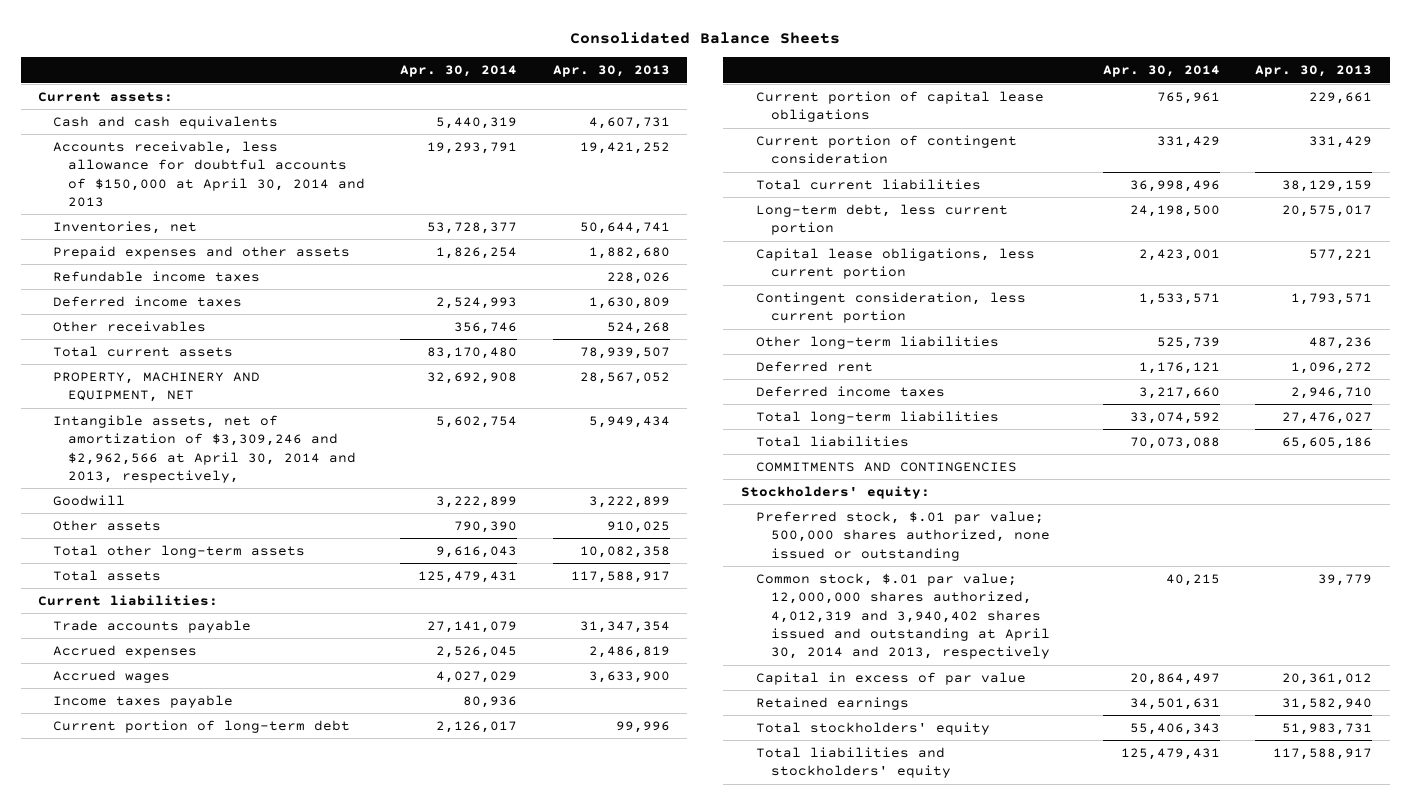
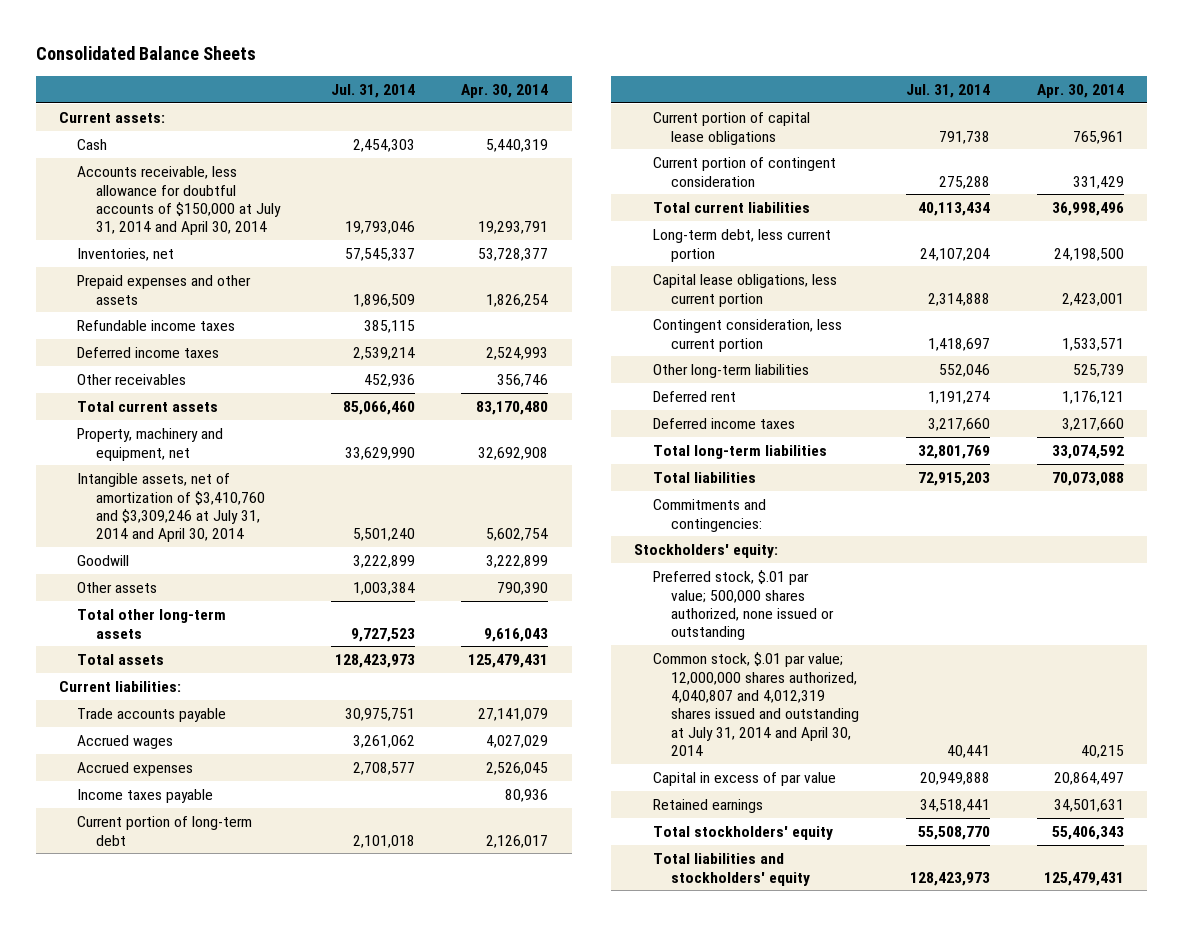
[552,65,670,78] Apr. 30, 2013 -> none
none -> [330,83,415,98] Jul. 31, 2014
[53,115,279,129] Cash and cash equivalents -> [77,139,108,151] Cash
[53,140,365,208] Accounts receivable, less allowance for doubtful accounts of $150,000 at April 30, 2014 and 2013 -> [77,166,282,236] Accounts receivable, less allowance for doubtful accounts of $150,000 at July 31, 2014 and April 30, 2014
[53,371,261,403] PROPERTY, MACHINERY AND EQUIPMENT, NET -> [77,428,224,461] Property, machinery and equipment, net
[53,414,356,484] Intangible assets, net of amortization of $3,309,246 and $2,962,566 at April 30, 2014 and 2013, respectively, -> [77,473,266,543] Intangible assets, net of amortization of $3,410,760 and $3,309,246 at July 31, 2014 and April 30, 2014
[53,644,198,658] Accrued expenses -> [77,762,194,777] Accrued expenses
[755,461,1017,472] COMMITMENTS AND CONTINGENCIES -> [652,499,766,532] Commitments and contingencies:
[755,572,1050,660] Common stock, $.01 par value; 12,000,000 shares authorized, 4,012,319 and 3,940,402 shares issued and outstanding at April 30, 2014 and 2013, respectively -> [652,652,860,757] Common stock, $.01 par value; 12,000,000 shares authorized, 4,040,807 and 4,012,319 shares issued and outstanding at July 31, 2014 and April 30, 2014

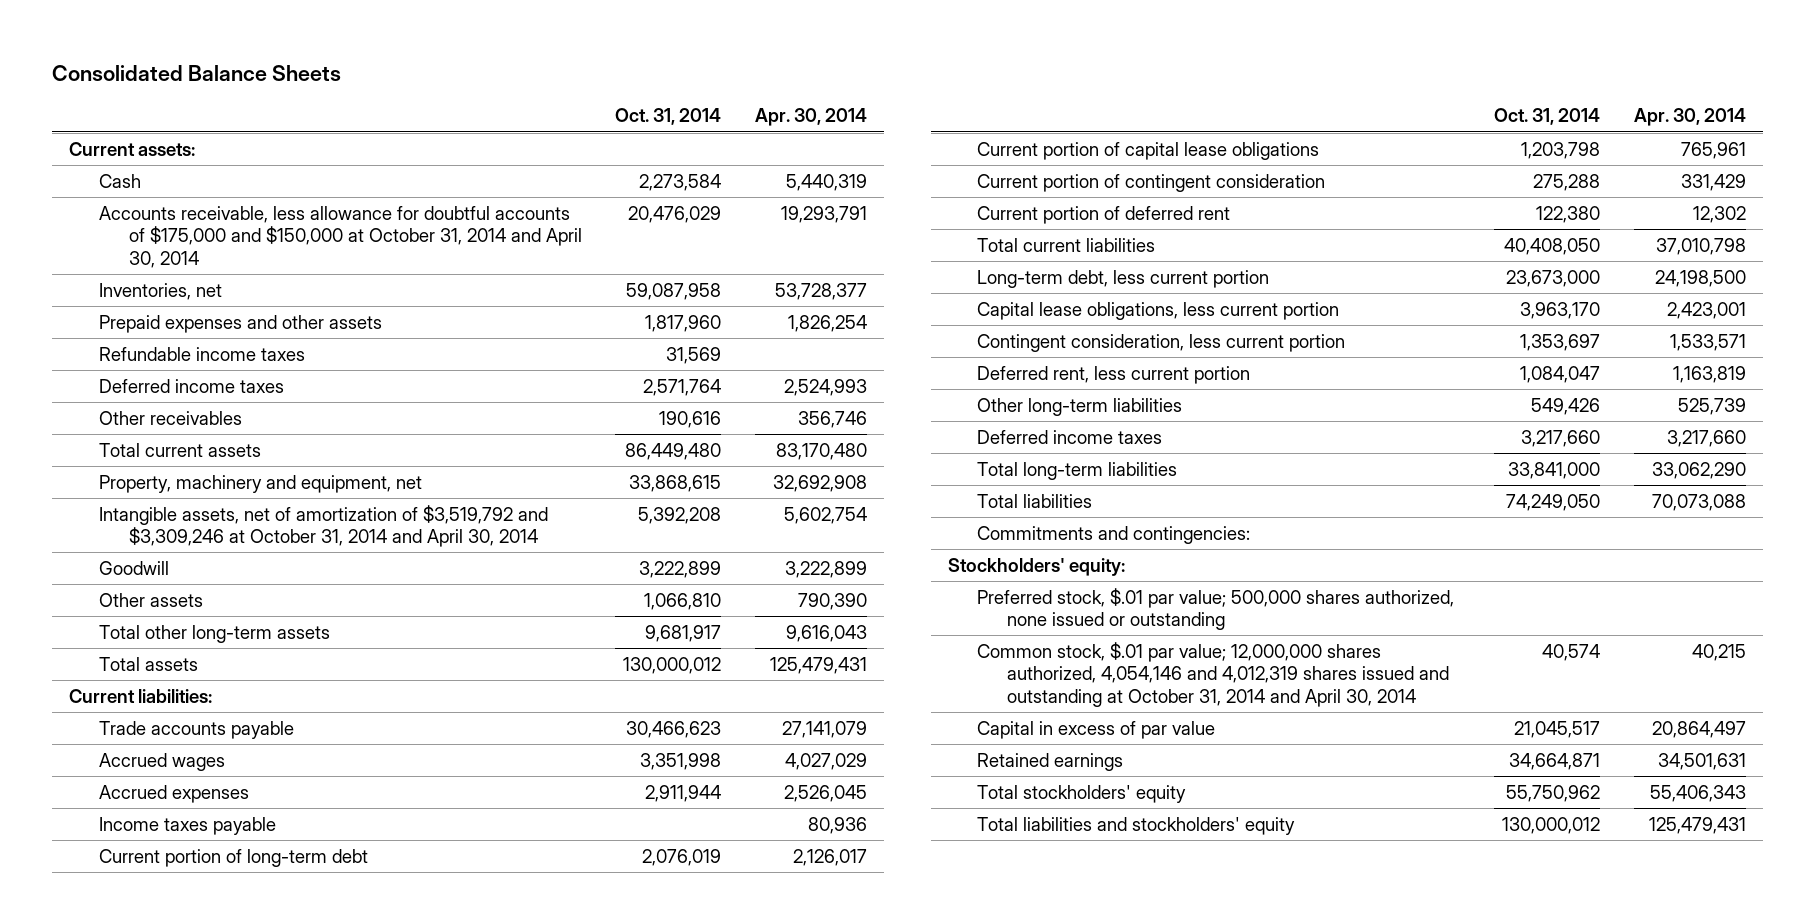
[330,83,415,98] Jul. 31, 2014 -> none
none -> [615,108,722,126] Oct. 31, 2014
[77,166,282,236] Accounts receivable, less allowance for doubtful accounts of $150,000 at July 31, 2014 and April 30, 2014 -> [98,205,582,268] Accounts receivable, less allowance for doubtful accounts of $175,000 and $150,000 at October 31, 2014 and April 30, 2014
[77,473,266,543] Intangible assets, net of amortization of $3,410,760 and $3,309,246 at July 31, 2014 and April 30, 2014 -> [98,504,548,548] Intangible assets, net of amortization of $3,519,792 and $3,309,246 at October 31, 2014 and April 30, 2014
none -> [977,205,1231,224] Current portion of deferred rent
[1051,202,1124,217] 36,998,496 -> [1655,237,1746,255] 37,010,798
none -> [977,365,1251,384] Deferred rent, less current portion
[652,391,736,403] Deferred rent -> none
[1051,445,1124,460] 33,074,592 -> [1651,461,1746,479] 33,062,290
[652,652,860,757] Common stock, $.01 par value; 12,000,000 shares authorized, 4,040,807 and 4,012,319 shares issued and outstanding at July 31, 2014 and April 30, 2014 -> [977,641,1449,707] Common stock, $.01 par value; 12,000,000 shares authorized, 4,054,146 and 4,012,319 shares issued and outstanding at October 31, 2014 and April 30, 2014

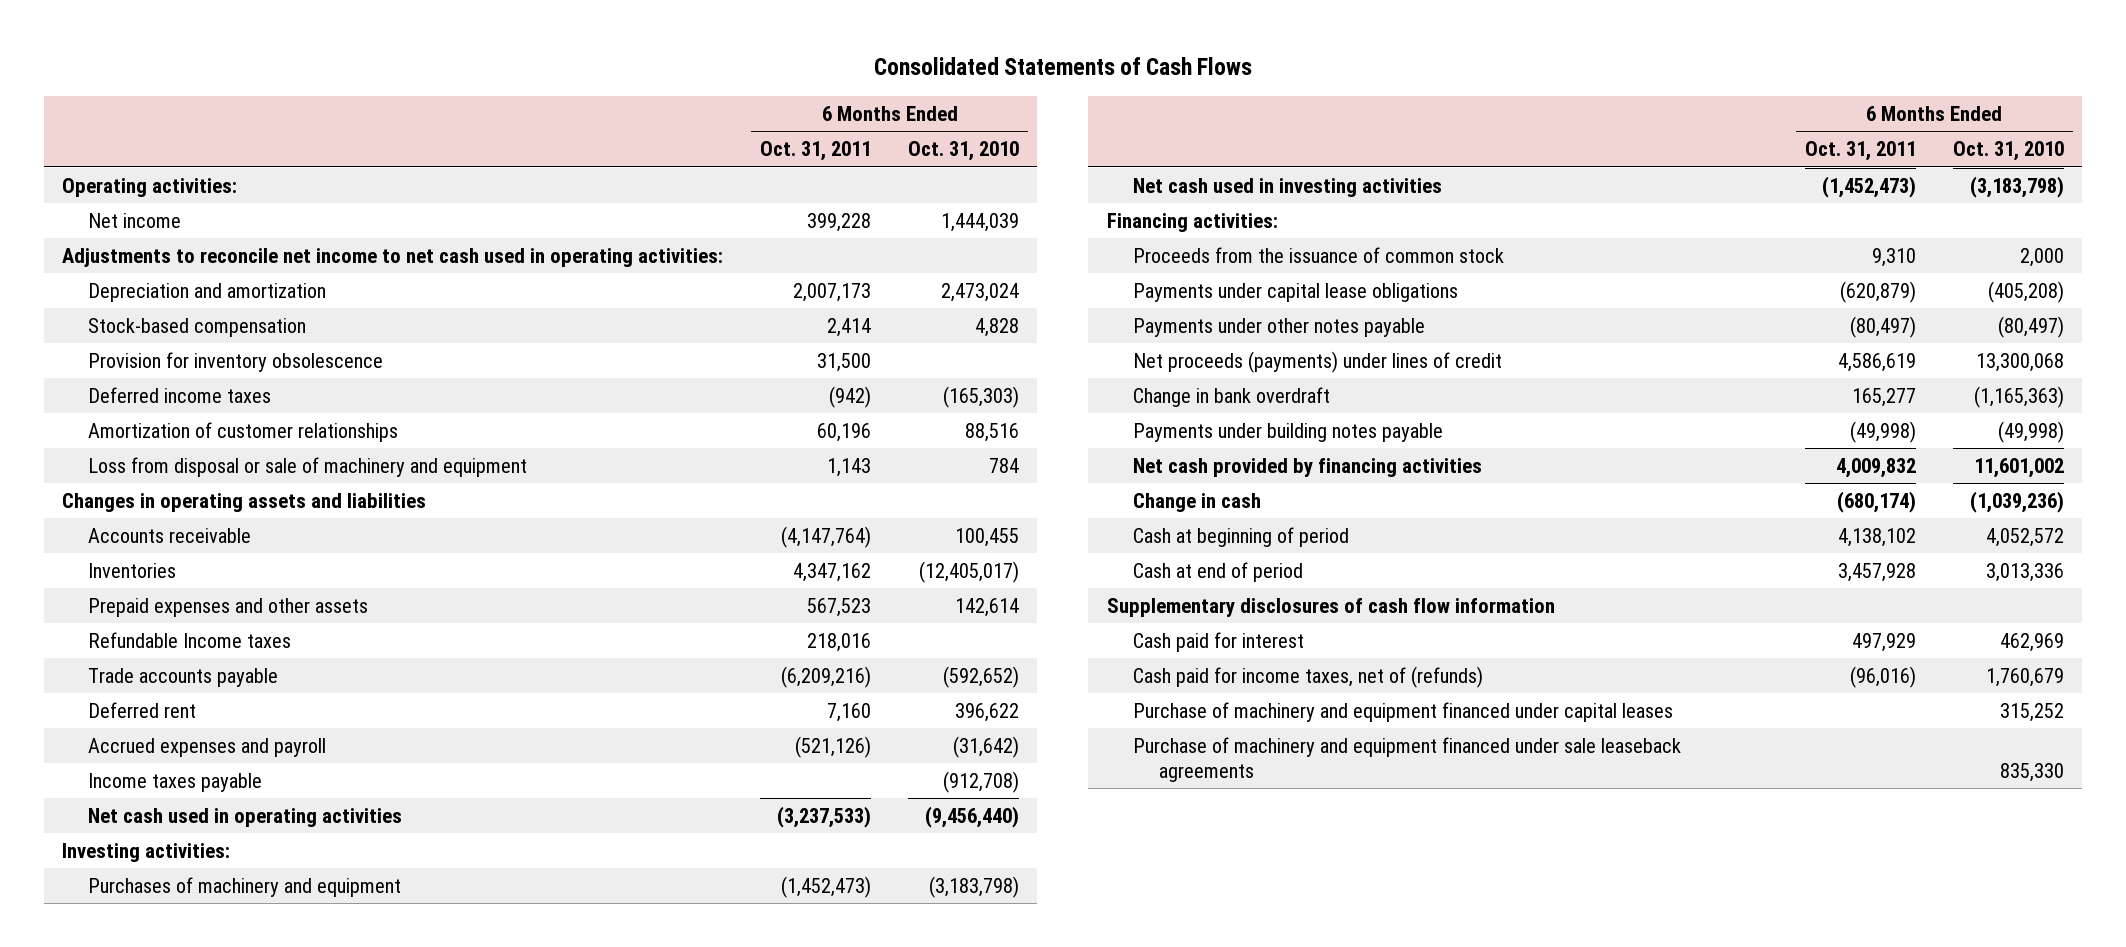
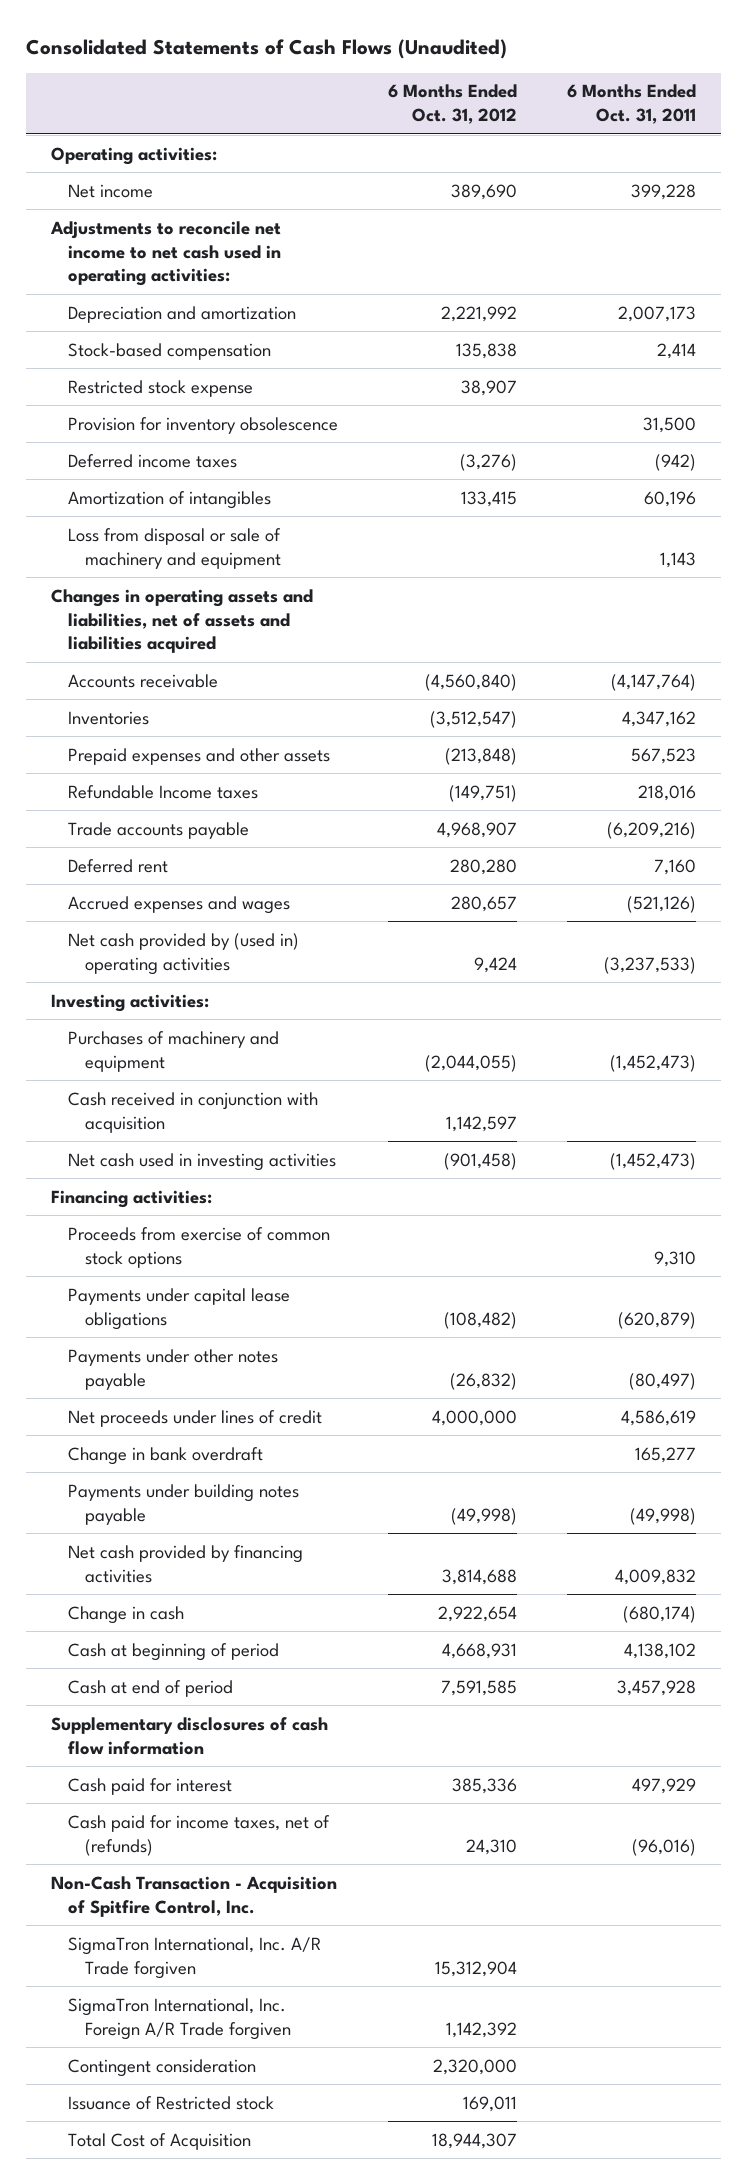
[873,57,1252,76] Consolidated Statements of Cash Flows -> [25,39,507,60] Consolidated Statements of Cash Flows (Unaudited)
[908,141,1020,162] Oct. 31, 2010 -> none
none -> [387,84,517,125] 6 Months Ended Oct. 31, 2012
none -> [67,379,253,397] Restricted stock expense
[88,421,399,442] Amortization of customer relationships -> [67,490,271,509] Amortization of intangibles
[62,492,427,512] Changes in operating assets and liabilities -> [50,588,313,654] Changes in operating assets and liabilities, net of assets and liabilities acquired
[88,772,263,792] Income taxes payable -> none
[88,737,327,757] Accrued expenses and payroll -> [67,895,290,914] Accrued expenses and wages
[88,807,403,827] Net cash used in operating activities -> [67,932,299,975] Net cash provided by (used in) operating activities
none -> [67,1091,318,1133] Cash received in conjunction with acquisition
[1132,246,1504,263] Proceeds from the issuance of common stock -> [67,1226,330,1268] Proceeds from exercise of common stock options
[1132,350,1502,373] Net proceeds (payments) under lines of credit -> [67,1409,322,1427] Net proceeds under lines of credit
[1132,701,1673,722] Purchase of machinery and equipment financed under capital leases -> none
[1132,736,1681,782] Purchase of machinery and equipment financed under sale leaseback agreements -> none
none -> [50,1875,337,1917] Non-Cash Transaction - Acquisition of Spitfire Control, Inc.
none -> [67,1936,321,1979] SigmaTron International, Inc. A/R Trade forgiven
none -> [67,1997,291,2040] SigmaTron International, Inc. Foreign A/R Trade forgiven
none -> [67,2058,256,2077] Contingent consideration
none -> [67,2095,274,2110] Issuance of Restricted stock
none -> [67,2132,251,2150] Total Cost of Acquisition

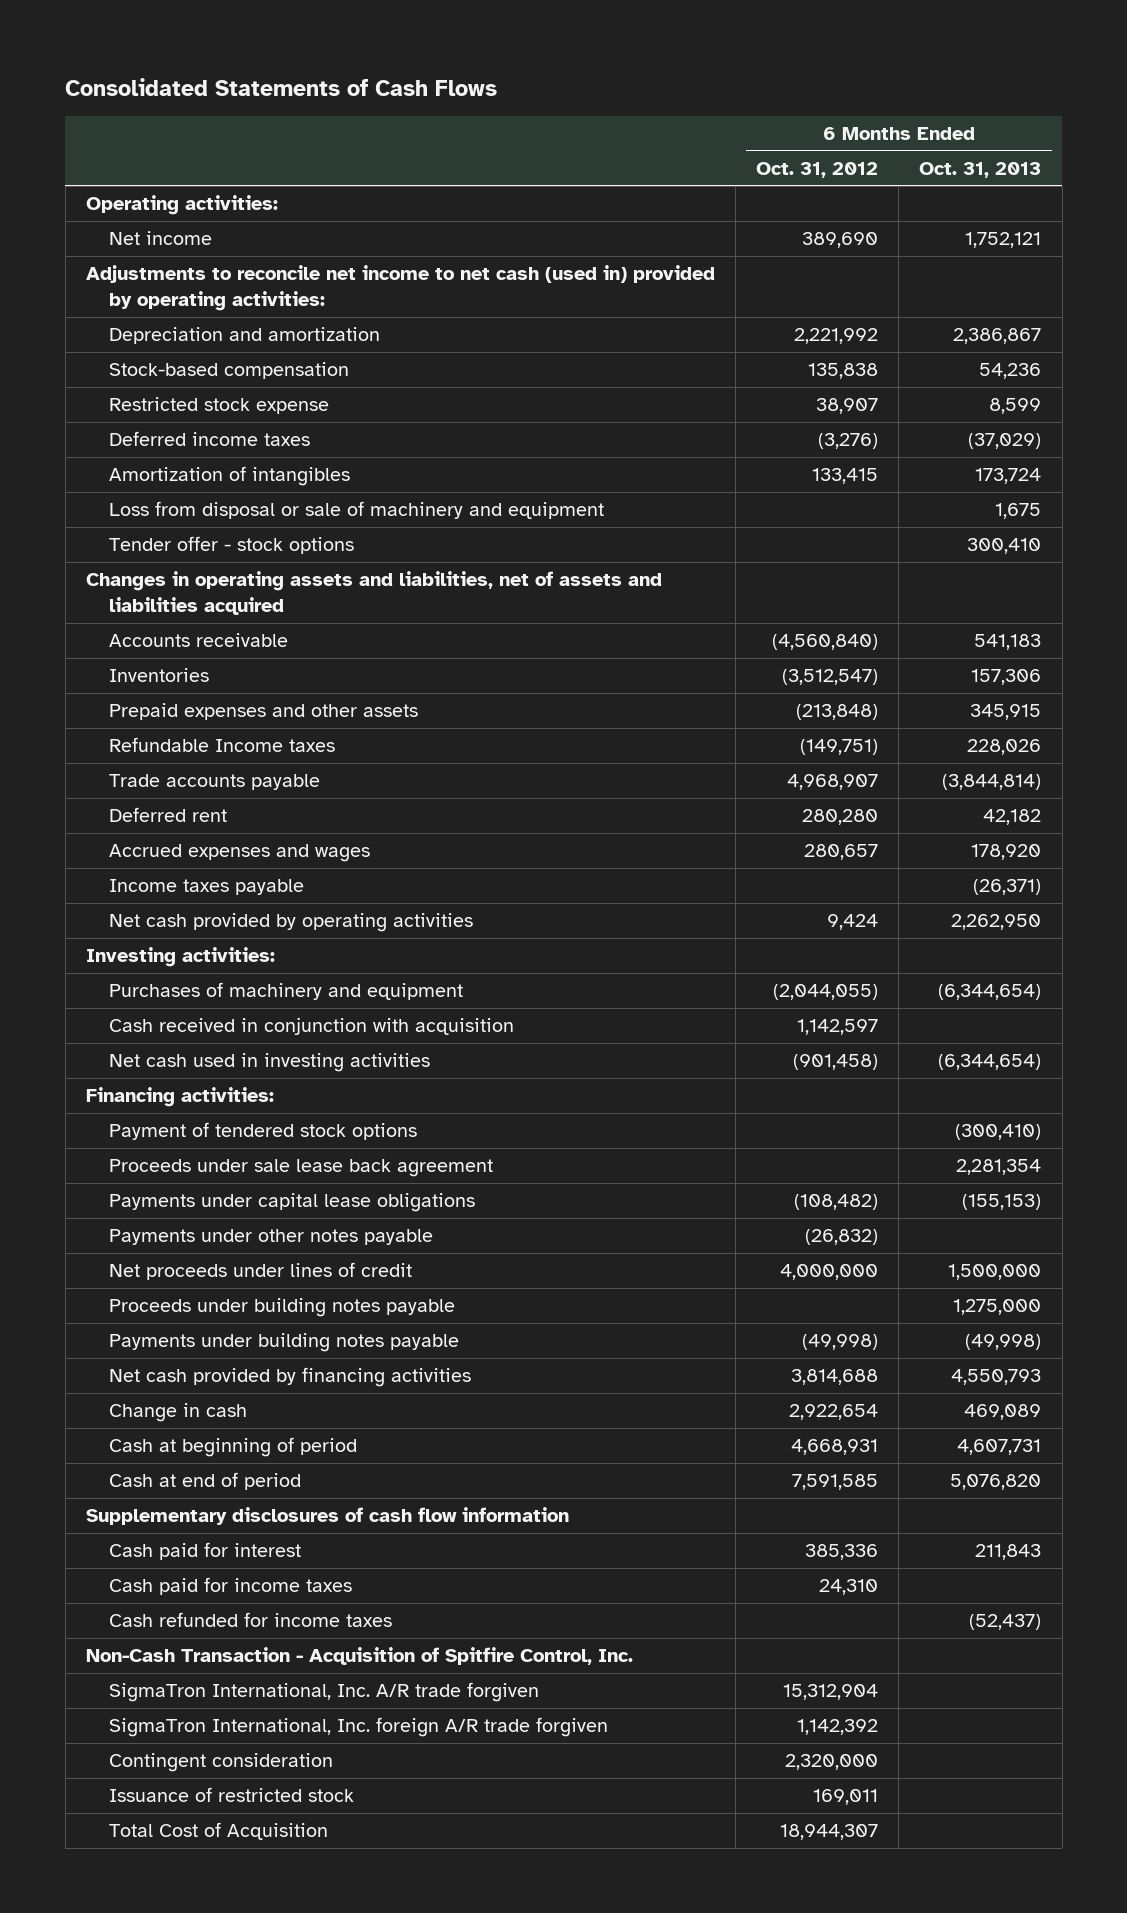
[25,39,507,60] Consolidated Statements of Cash Flows (Unaudited) -> [65,77,498,96] Consolidated Statements of Cash Flows
[566,84,696,125] 6 Months Ended Oct. 31, 2011 -> none
none -> [919,161,1042,178] Oct. 31, 2013
[49,220,281,287] Adjustments to reconcile net income to net cash used in operating activities: -> [85,265,715,311] Adjustments to reconcile net income to net cash (used in) provided by operating activities:
[67,416,338,434] Provision for inventory obsolescence -> none
none -> [109,536,355,555] Tender offer - stock options
none -> [109,879,305,896] Income taxes payable
[67,932,299,975] Net cash provided by (used in) operating activities -> [109,913,474,933] Net cash provided by operating activities
[67,1226,330,1268] Proceeds from exercise of common stock options -> none
none -> [109,1122,418,1141] Payment of tendered stock options
none -> [109,1159,494,1178] Proceeds under sale lease back agreement
[67,1446,263,1465] Change in bank overdraft -> none
none -> [109,1298,456,1318] Proceeds under building notes payable
[67,1814,330,1856] Cash paid for income taxes, net of (refunds) -> [109,1577,353,1596] Cash paid for income taxes
none -> [109,1612,393,1628] Cash refunded for income taxes
[67,1936,321,1979] SigmaTron International, Inc. A/R Trade forgiven -> [109,1682,540,1703] SigmaTron International, Inc. A/R trade forgiven
[67,1997,291,2040] SigmaTron International, Inc. Foreign A/R Trade forgiven -> [109,1717,609,1738] SigmaTron International, Inc. foreign A/R trade forgiven
[67,2095,274,2110] Issuance of Restricted stock -> [109,1787,355,1803] Issuance of restricted stock

